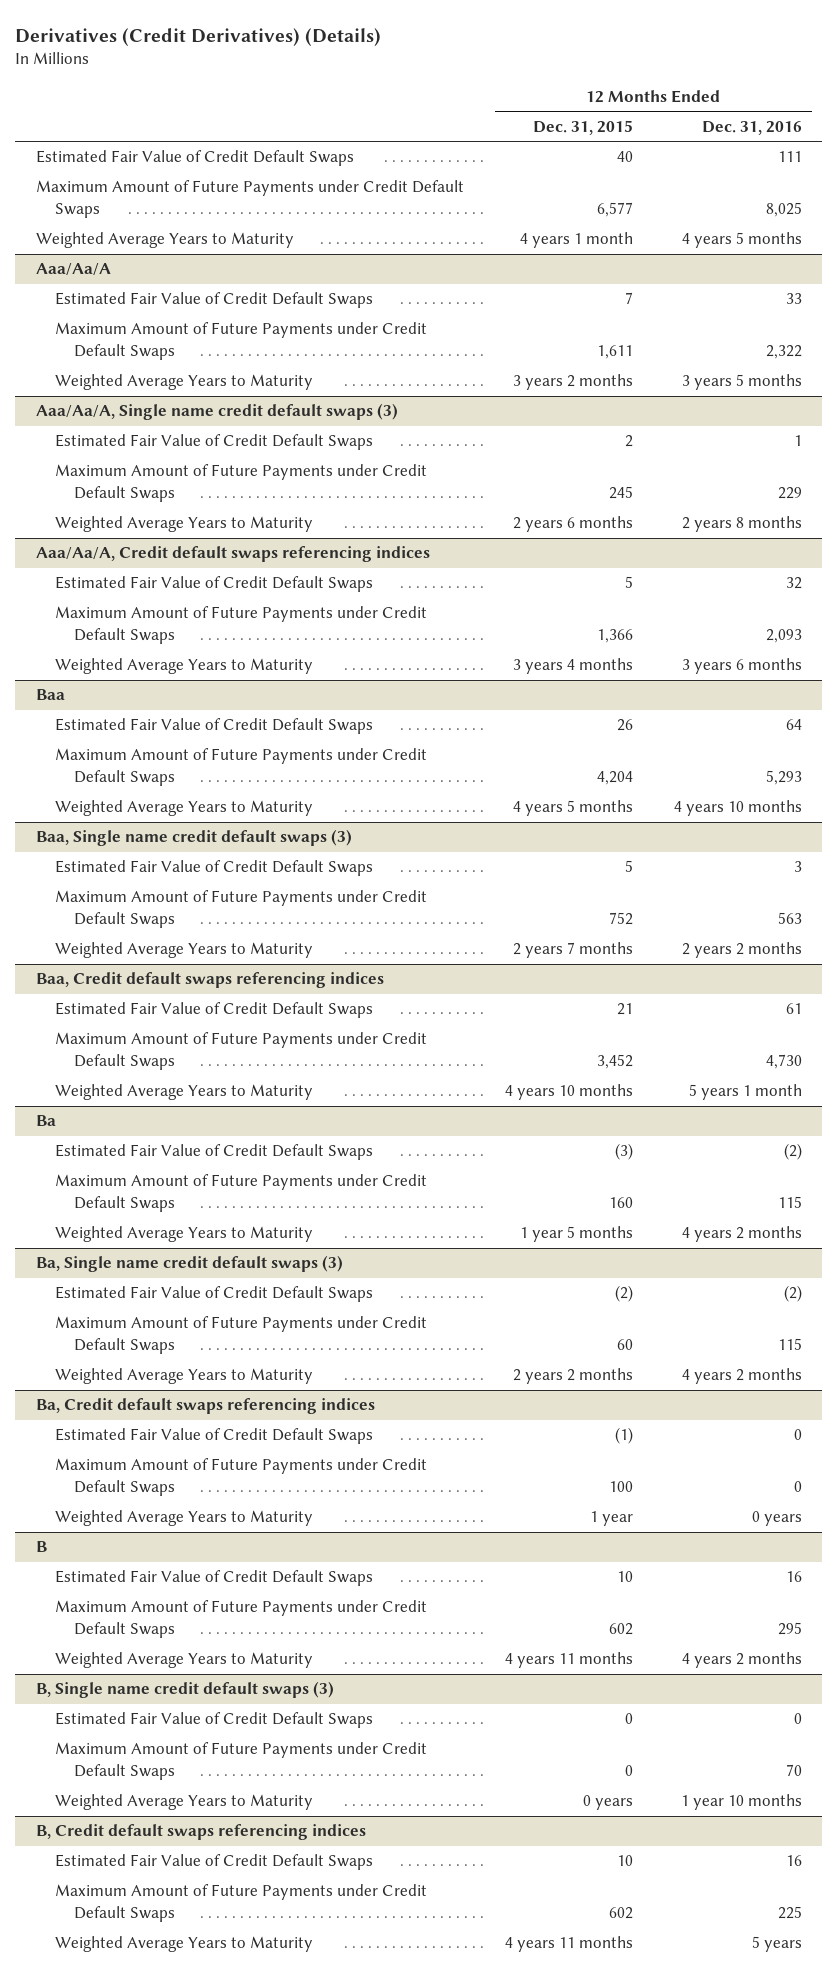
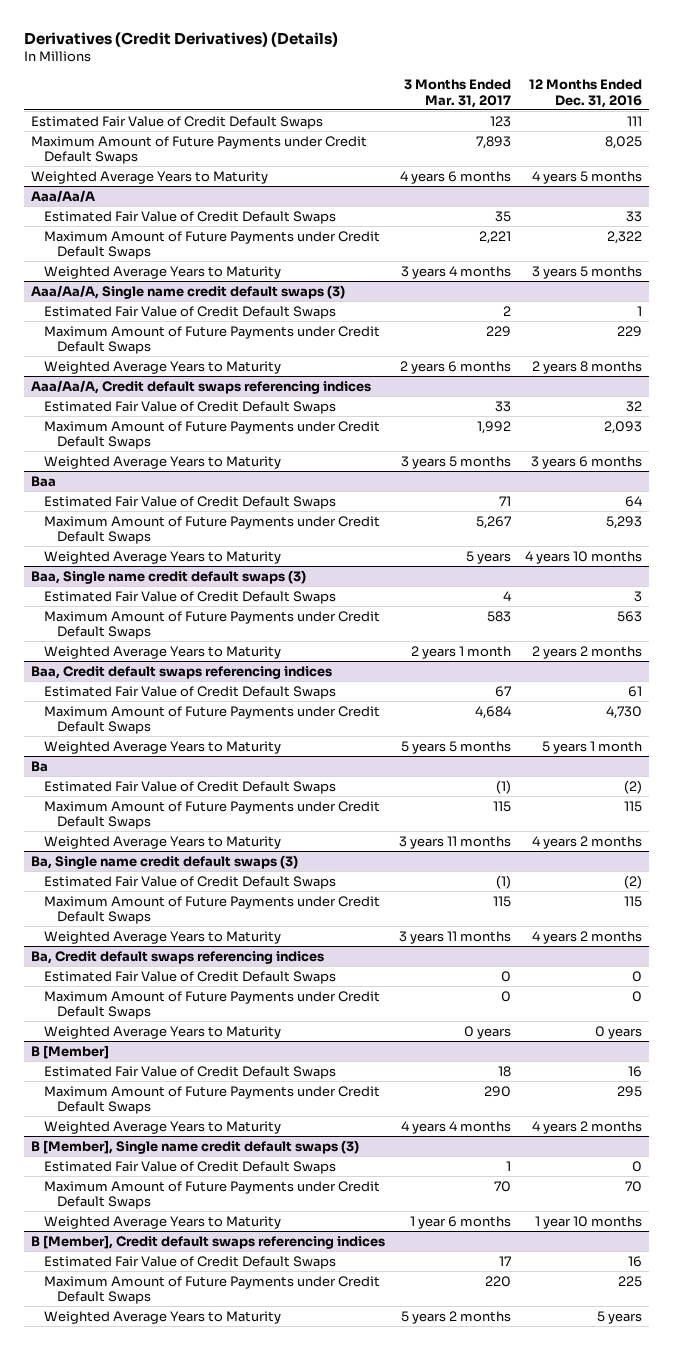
[532,119,633,135] Dec. 31, 2015 -> none
none -> [403,79,511,108] 3 Months Ended Mar. 31, 2017
[35,1541,47,1553] B -> [30,1044,109,1059] B [Member]
[35,1681,334,1699] B, Single name credit default swaps (3) -> [30,1139,359,1154] B [Member], Single name credit default swaps (3)
[35,1824,366,1841] B, Credit default swaps referencing indices -> [30,1234,385,1249] B [Member], Credit default swaps referencing indices

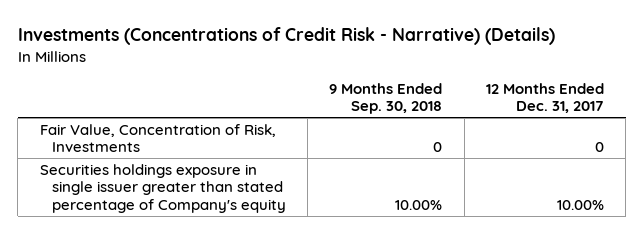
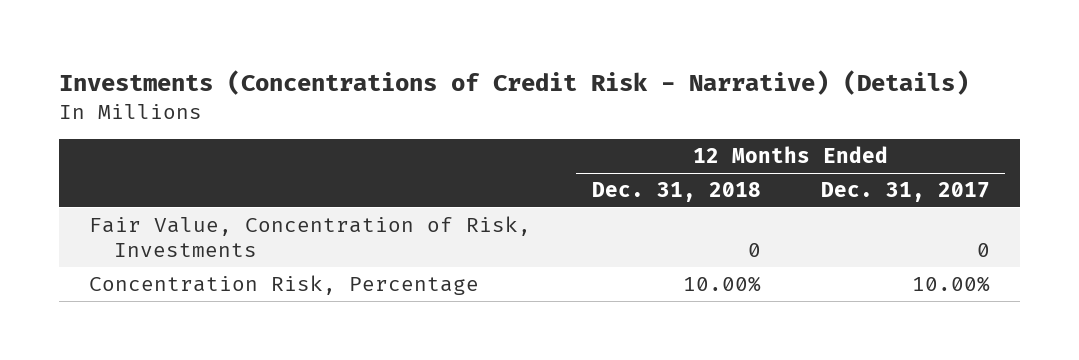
[329,82,443,115] 9 Months Ended Sep. 30, 2018 -> none
none -> [591,182,761,203] Dec. 31, 2018
[39,163,287,214] Securities holdings exposure in single issuer greater than stated percentage of Company's equity -> [89,274,480,295] Concentration Risk, Percentage

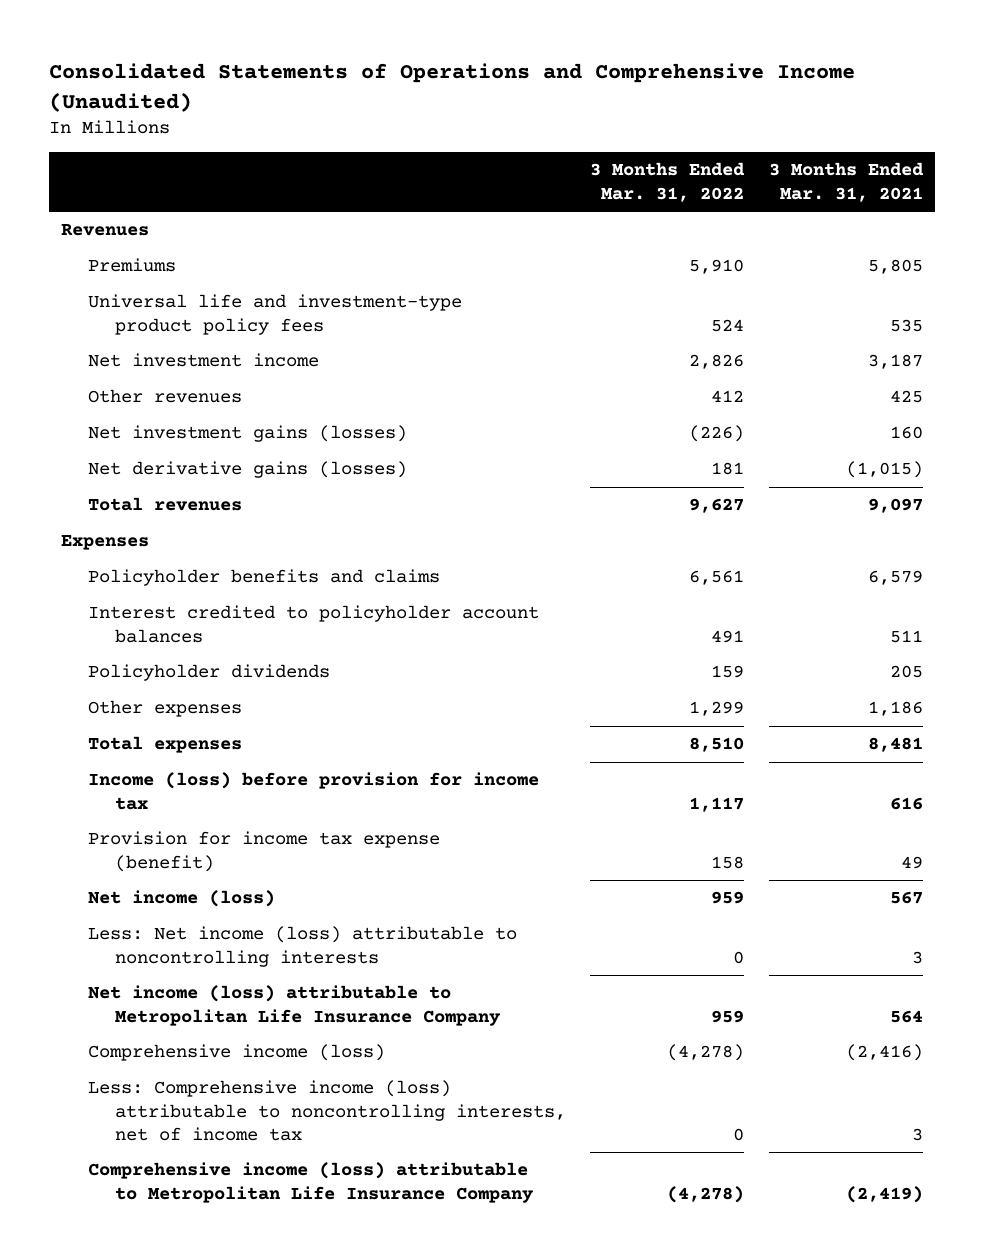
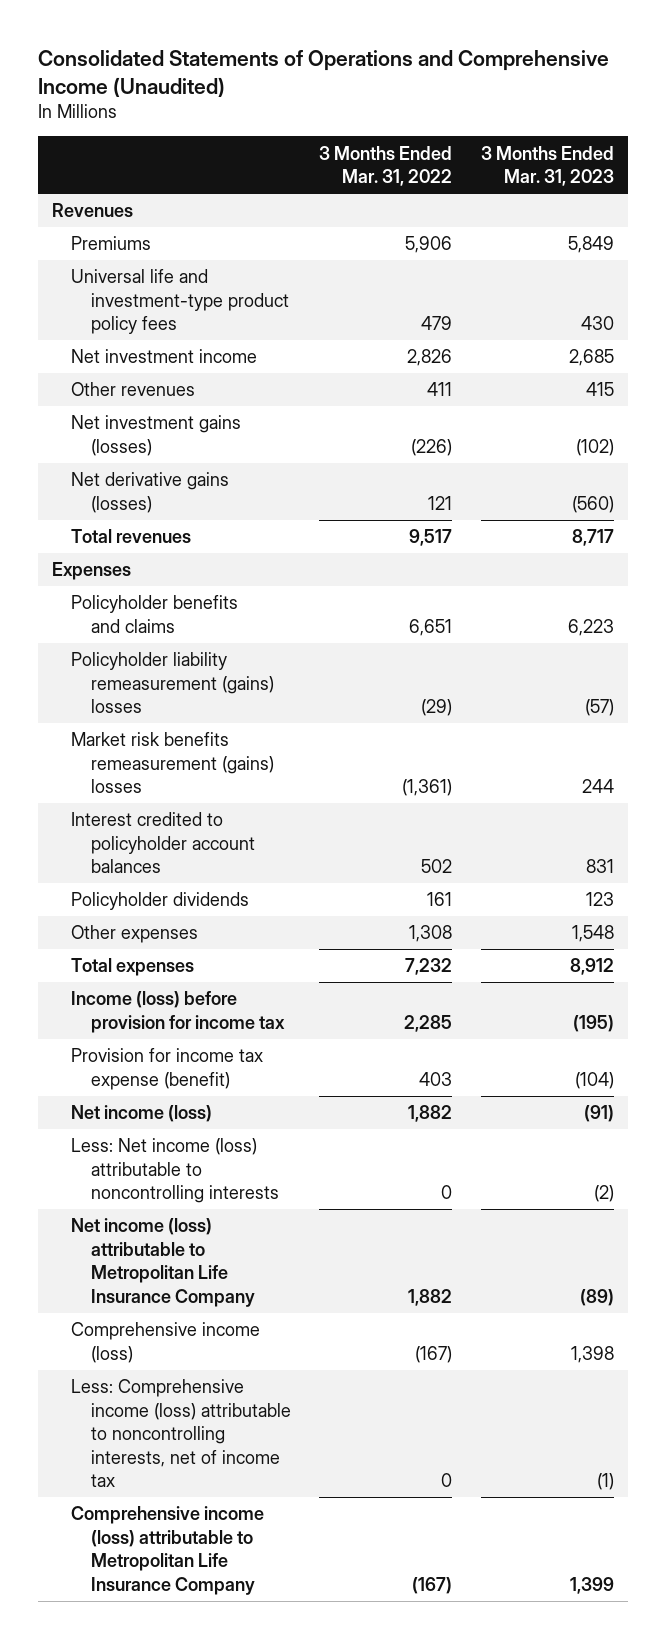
[768,162,924,202] 3 Months Ended Mar. 31, 2021 -> none
none -> [481,145,615,186] 3 Months Ended Mar. 31, 2023
[689,259,745,275] 5,910 -> [405,236,453,254] 5,906
[711,318,745,332] 524 -> [421,316,453,331] 479
[711,390,745,403] 412 -> [427,382,453,397] 411
[711,462,745,476] 181 -> [428,495,453,510] 121
[689,498,745,514] 9,627 -> [409,529,453,547] 9,517
[689,570,745,586] 6,561 -> [409,618,453,636] 6,651
none -> [71,652,274,714] Policyholder liability remeasurement (gains) losses
none -> [71,732,274,794] Market risk benefits remeasurement (gains) losses
[711,629,745,643] 491 -> [421,859,453,874] 502
[711,665,745,679] 159 -> [427,892,453,907] 161
[689,701,745,717] 1,299 -> [409,925,453,943] 1,308
[689,737,745,753] 8,510 -> [405,958,453,976] 7,232
[689,796,745,812] 1,117 -> [404,1014,453,1032] 2,285
[711,855,745,869] 158 -> [419,1071,453,1086] 403
[711,891,745,905] 959 -> [408,1105,453,1123] 1,882
[711,1009,745,1023] 959 -> [408,1288,453,1306] 1,882
[667,1044,745,1062] (4,278) -> [415,1345,453,1363] (167)
[667,1185,745,1203] (4,278) -> [412,1576,453,1594] (167)

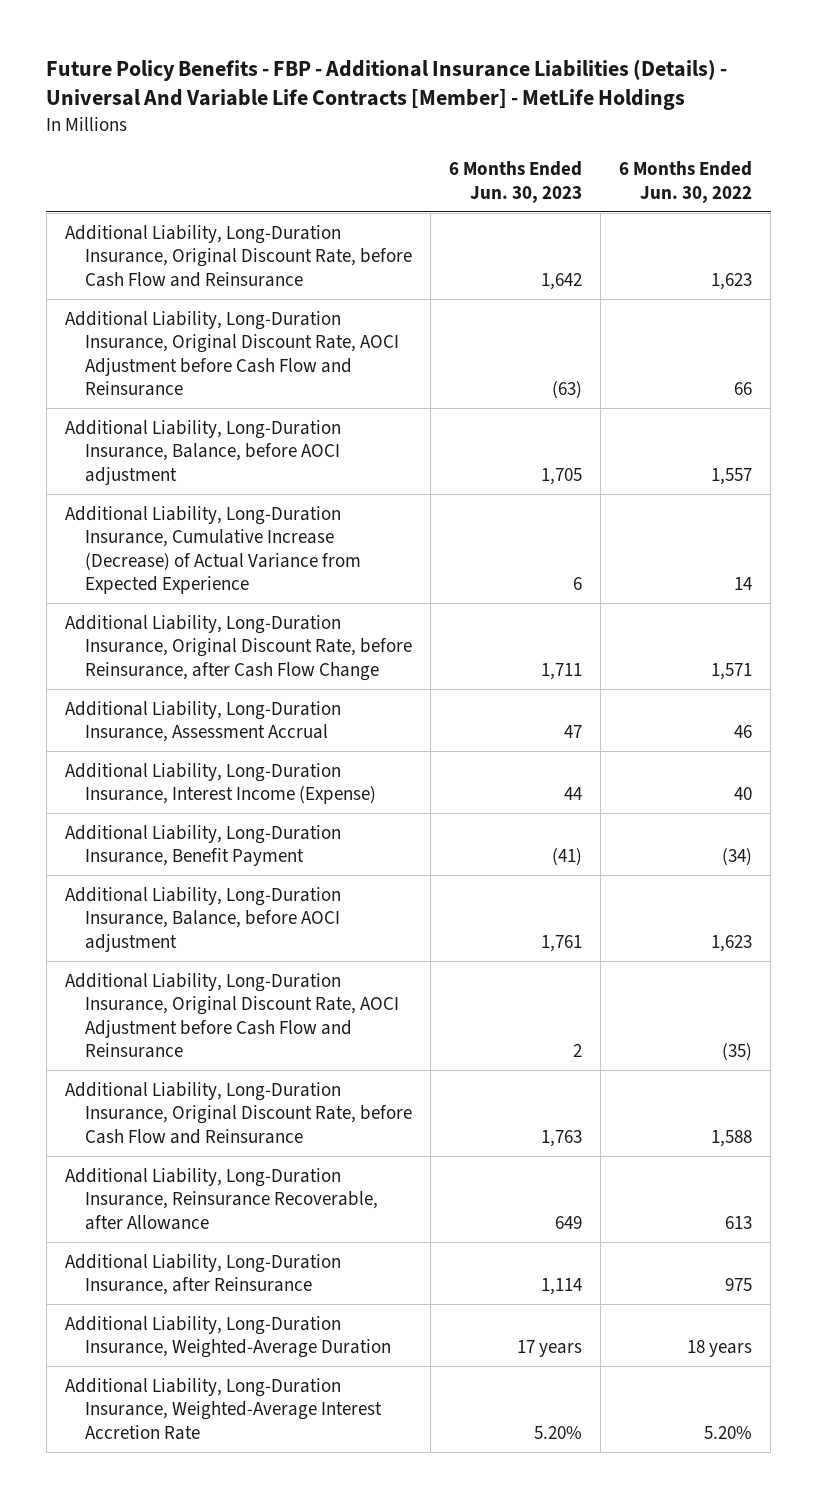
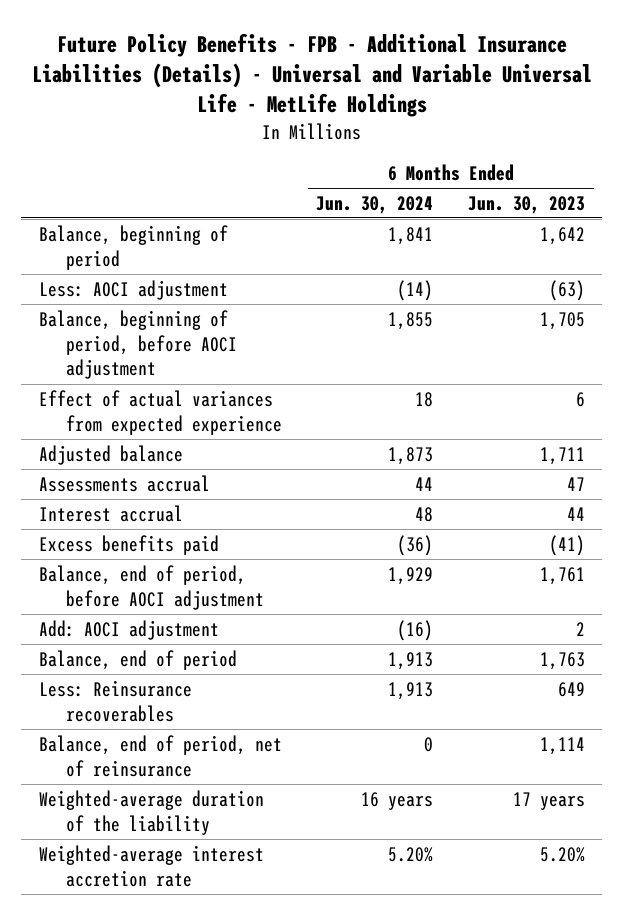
[46,58,728,111] Future Policy Benefits - FBP - Additional Insurance Liabilities (Details) - Universal And Variable Life Contracts [Member] - MetLife Holdings -> [31,32,592,118] Future Policy Benefits - FPB - Additional Insurance Liabilities (Details) - Universal and Variable Universal Life - MetLife Holdings
[619,161,753,203] 6 Months Ended Jun. 30, 2022 -> none
none -> [316,195,434,214] Jun. 30, 2024
[64,224,413,287] Additional Liability, Long-Duration Insurance, Original Discount Rate, before Cash Flow and Reinsurance -> [38,224,228,270] Balance, beginning of period
[64,310,400,397] Additional Liability, Long-Duration Insurance, Original Discount Rate, AOCI Adjustment before Cash Flow and Reinsurance -> [38,279,228,300] Less: AOCI adjustment
[64,419,341,485] Additional Liability, Long-Duration Insurance, Balance, before AOCI adjustment -> [38,309,237,380] Balance, beginning of period, before AOCI adjustment
[64,505,362,595] Additional Liability, Long-Duration Insurance, Cumulative Increase (Decrease) of Actual Variance from Expected Experience -> [38,389,282,435] Effect of actual variances from expected experience
[64,614,413,681] Additional Liability, Long-Duration Insurance, Original Discount Rate, before Reinsurance, after Cash Flow Change -> [38,444,183,465] Adjusted balance
[64,700,341,743] Additional Liability, Long-Duration Insurance, Assessment Accrual -> [38,474,210,492] Assessments accrual
[64,762,377,805] Additional Liability, Long-Duration Insurance, Interest Income (Expense) -> [38,504,183,522] Interest accrual
[64,824,341,867] Additional Liability, Long-Duration Insurance, Benefit Payment -> [38,534,219,555] Excess benefits paid
[64,886,341,952] Additional Liability, Long-Duration Insurance, Balance, before AOCI adjustment -> [38,564,264,610] Balance, end of period, before AOCI adjustment
[64,972,400,1059] Additional Liability, Long-Duration Insurance, Original Discount Rate, AOCI Adjustment before Cash Flow and Reinsurance -> [38,619,219,640] Add: AOCI adjustment
[64,1081,413,1144] Additional Liability, Long-Duration Insurance, Original Discount Rate, before Cash Flow and Reinsurance -> [38,649,237,670] Balance, end of period
[64,1167,379,1230] Additional Liability, Long-Duration Insurance, Reinsurance Recoverable, after Allowance -> [38,679,192,722] Less: Reinsurance recoverables
[64,1253,341,1296] Additional Liability, Long-Duration Insurance, after Reinsurance -> [38,734,282,777] Balance, end of period, net of reinsurance
[64,1315,392,1359] Additional Liability, Long-Duration Insurance, Weighted-Average Duration -> [38,789,264,835] Weighted-average duration of the liability
[64,1377,383,1440] Additional Liability, Long-Duration Insurance, Weighted-Average Interest Accretion Rate -> [38,844,264,887] Weighted-average interest accretion rate

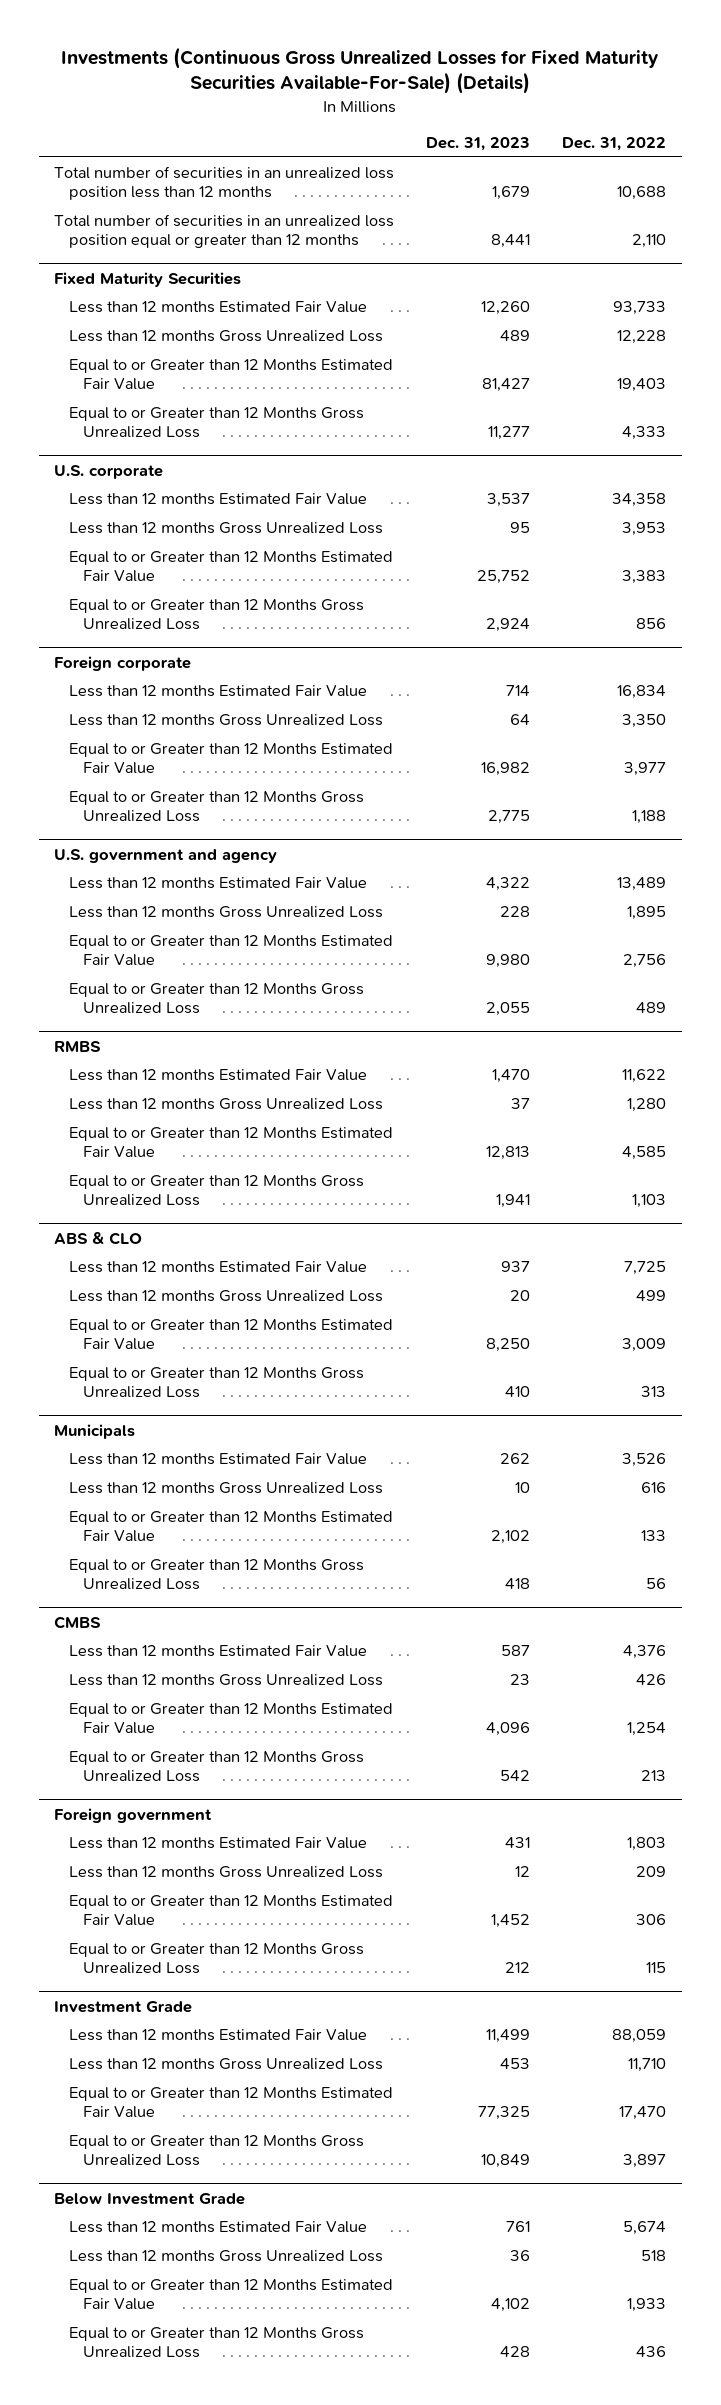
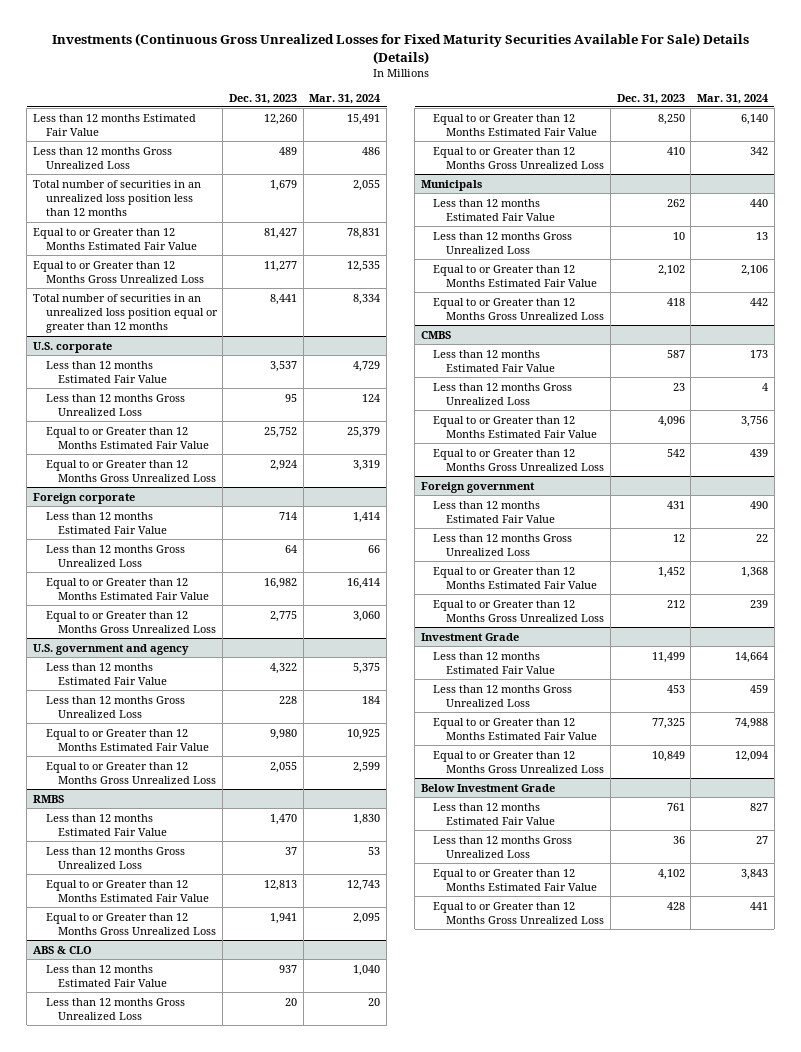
[61,47,659,95] Investments (Continuous Gross Unrealized Losses for Fixed Maturity Securities Available-For-Sale) (Details) -> [51,33,749,64] Investments (Continuous Gross Unrealized Losses for Fixed Maturity Securities Available For Sale) Details (Details)
[562,137,667,152] Dec. 31, 2022 -> none
none -> [309,93,381,104] Mar. 31, 2024
[54,271,242,287] Fixed Maturity Securities -> none
[54,166,395,201] Total number of securities in an unrealized loss position less than 12 months -> [33,179,202,217] Total number of securities in an unrealized loss position less than 12 months
[54,214,395,249] Total number of securities in an unrealized loss position equal or greater than 12 months -> [33,293,218,334] Total number of securities in an unrealized loss position equal or greater than 12 months

